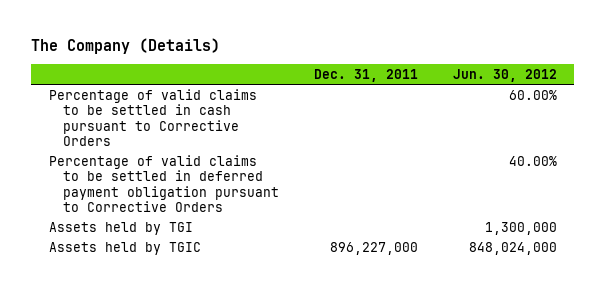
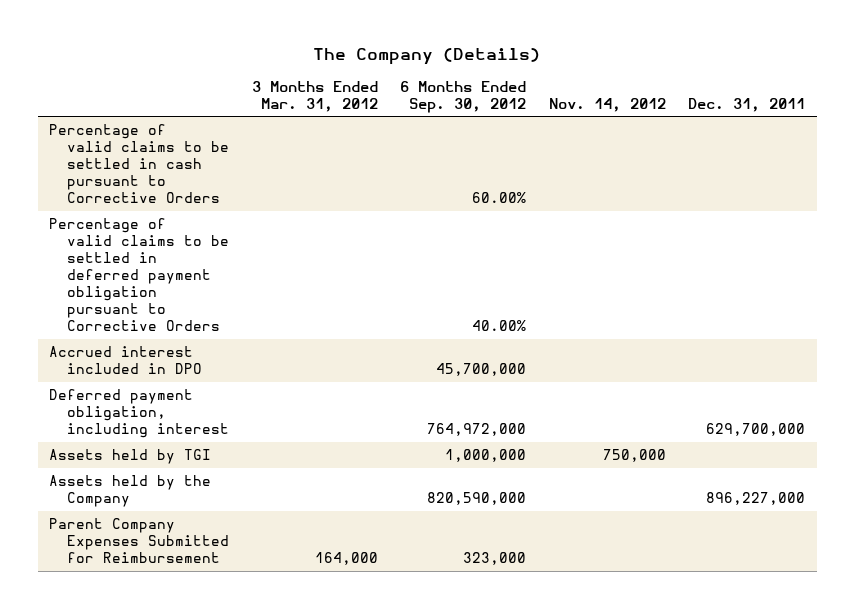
[452,68,557,82] Jun. 30, 2012 -> none
none -> [251,80,378,112] 3 Months Ended Mar. 31, 2012
none -> [400,80,527,113] 6 Months Ended Sep. 30, 2012
none -> [548,97,666,112] Nov. 14, 2012
none -> [49,346,203,375] Accrued interest included in DPO
none -> [49,389,230,439] Deferred payment obligation, including interest
[48,241,201,255] Assets held by TGIC -> [49,475,212,508] Assets held by the Company
none -> [49,518,230,564] Parent Company Expenses Submitted for Reimbursement

